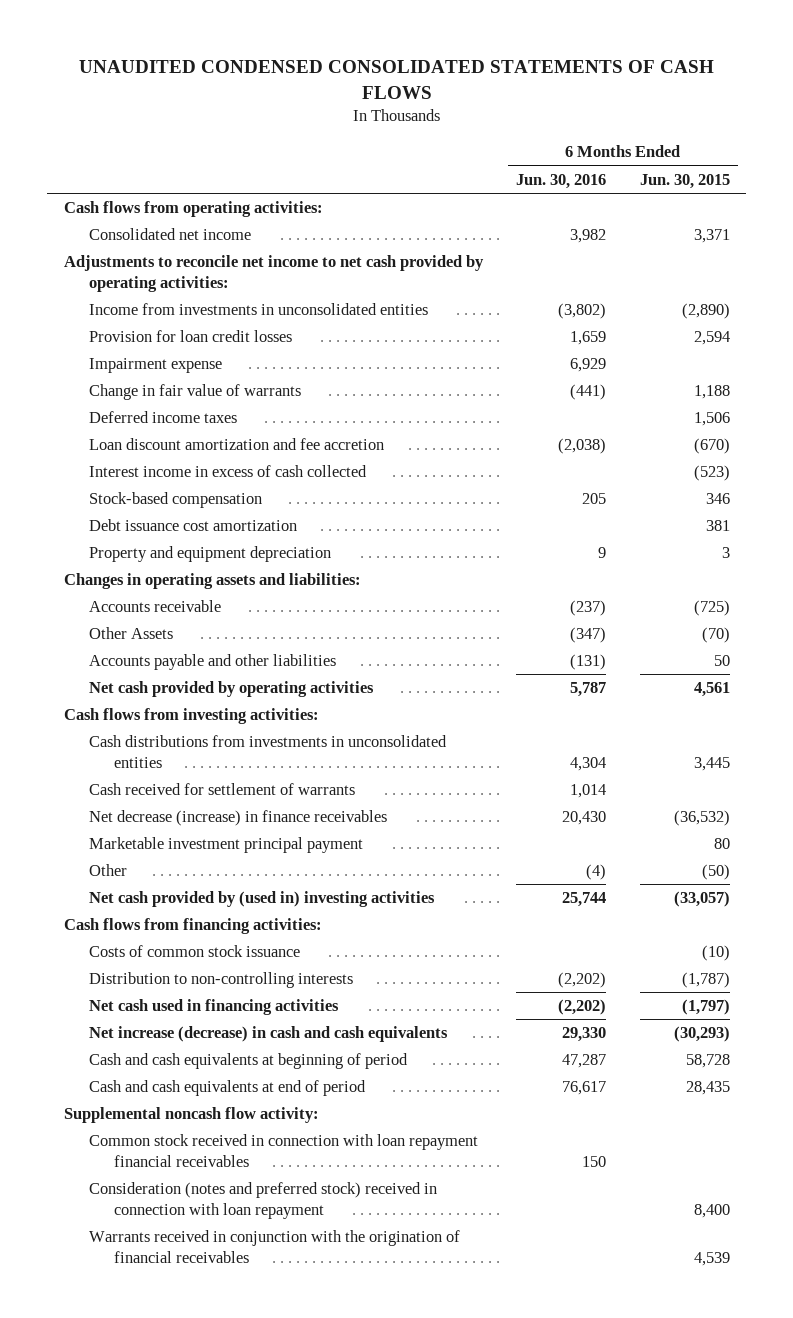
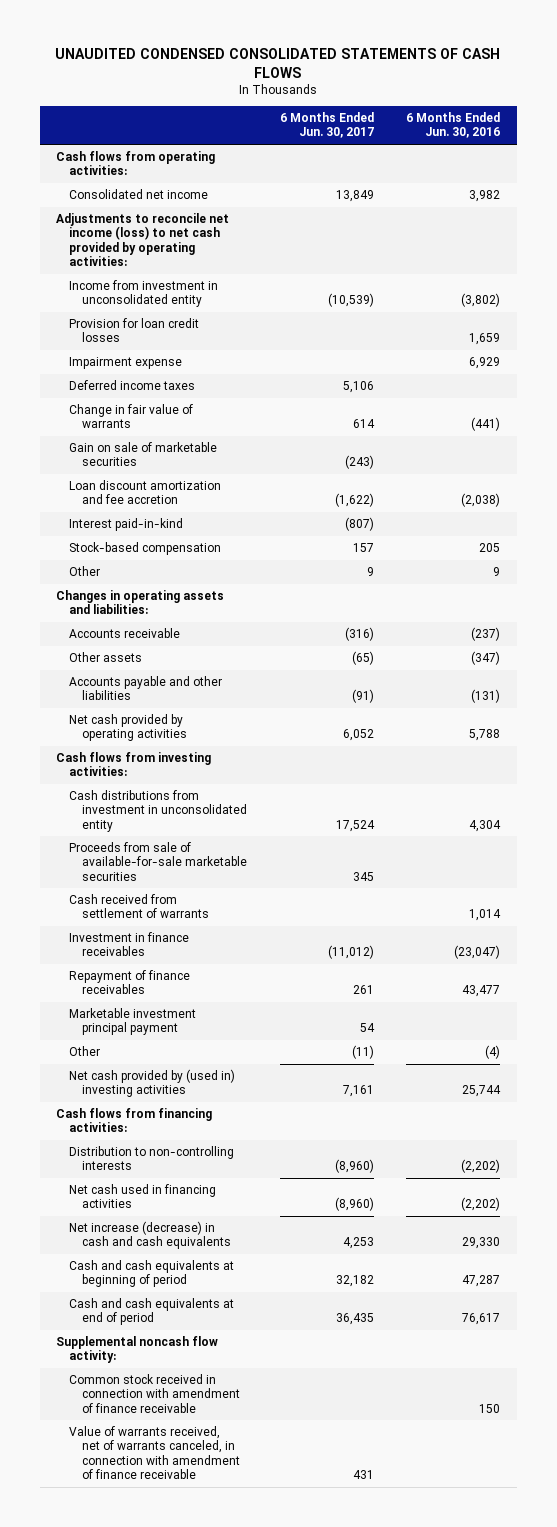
[639,173,730,189] Jun. 30, 2015 -> none
none -> [279,112,374,139] 6 Months Ended Jun. 30, 2017
[63,255,484,292] Adjustments to reconcile net income to net cash provided by operating activities: -> [56,213,230,267] Adjustments to reconcile net income (loss) to net cash provided by operating activities:
[89,303,429,316] Income from investments in unconsolidated entities -> [69,280,219,308] Income from investment in unconsolidated entity
[89,384,302,401] Change in fair value of warrants -> [69,404,194,429] Change in fair value of warrants
none -> [69,442,218,467] Gain on sale of marketable securities
[89,465,368,478] Interest income in excess of cash collected -> [69,518,184,532] Interest paid-in-kind
[89,519,298,532] Debt issuance cost amortization -> none
[89,546,332,563] Property and equipment depreciation -> none
none -> [69,566,101,577] Other
[89,627,174,640] Other Assets -> [69,652,143,663] Other assets
[570,682,607,698] 5,787 -> [469,729,501,742] 5,788
[89,810,388,827] Net decrease (increase) in finance receivables -> none
[89,735,448,768] Cash distributions from investments in unconsolidated entities -> [69,790,248,832] Cash distributions from investment in unconsolidated entity
none -> [69,842,248,881] Proceeds from sale of available-for-sale marketable securities
[89,783,356,796] Cash received for settlement of warrants -> [69,894,210,919] Cash received from settlement of warrants
none -> [69,932,190,957] Investment in finance receivables
none -> [69,970,191,995] Repayment of finance receivables
[89,945,301,958] Costs of common stock issuance -> none
[89,1134,479,1167] Common stock received in connection with loan repayment financial receivables -> none
[89,1182,438,1219] Consideration (notes and preferred stock) received in connection with loan repayment -> none
[89,1230,461,1263] Warrants received in conjunction with the origination of financial receivables -> none
none -> [69,1374,241,1413] Common stock received in connection with amendment of finance receivable
none -> [69,1426,241,1480] Value of warrants received, net of warrants canceled, in connection with amendment of finance receivable

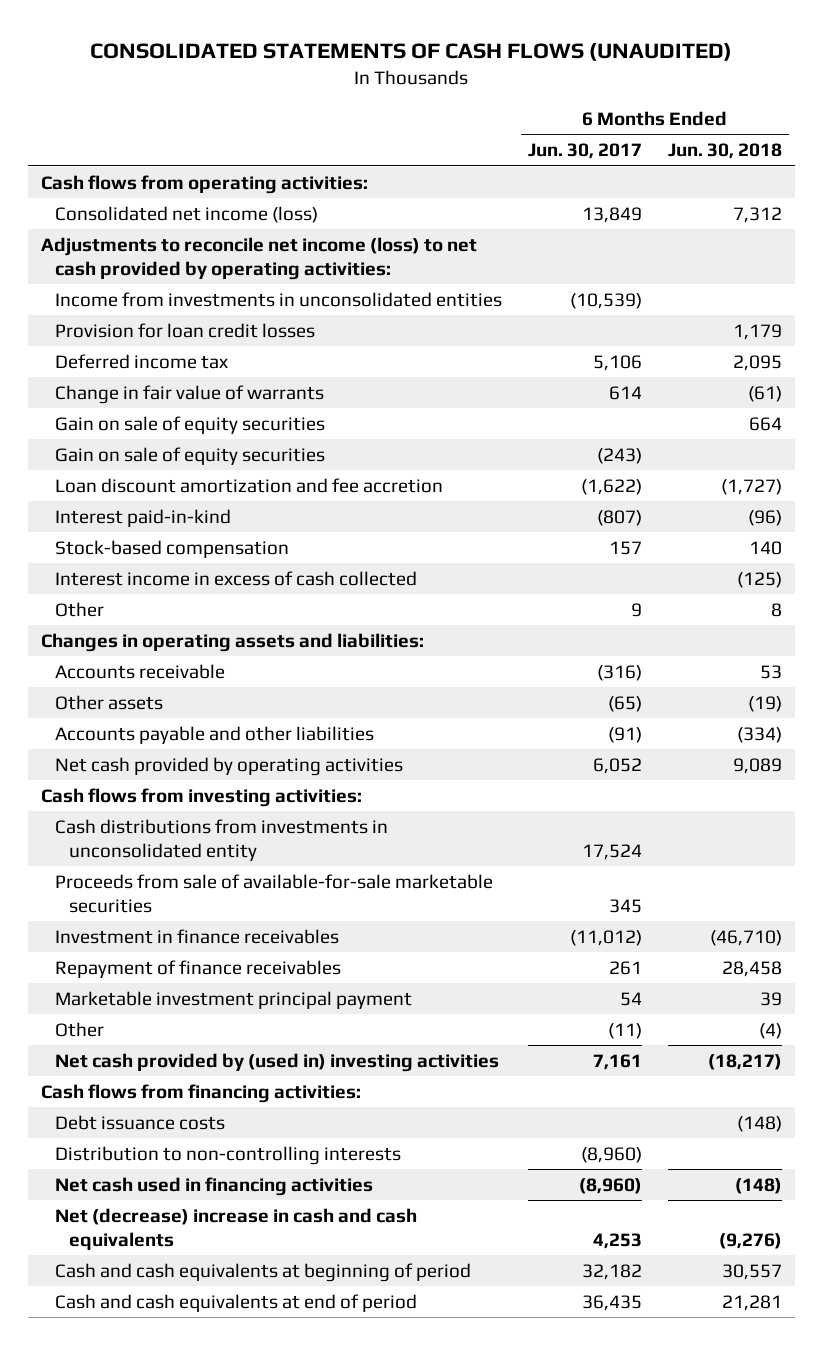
[55,47,501,78] UNAUDITED CONDENSED CONSOLIDATED STATEMENTS OF CASH FLOWS -> [90,42,733,61] CONSOLIDATED STATEMENTS OF CASH FLOWS (UNAUDITED)
[406,112,501,139] 6 Months Ended Jun. 30, 2016 -> none
none -> [668,143,783,160] Jun. 30, 2018
[69,189,209,200] Consolidated net income -> [54,205,318,223] Consolidated net income (loss)
[69,280,219,308] Income from investment in unconsolidated entity -> [54,291,502,307] Income from investments in unconsolidated entities
[69,357,183,370] Impairment expense -> none
[69,380,196,391] Deferred income taxes -> [54,353,228,369] Deferred income tax
none -> [54,415,325,434] Gain on sale of equity securities
[69,442,218,467] Gain on sale of marketable securities -> [54,446,325,465] Gain on sale of equity securities
none -> [54,570,417,586] Interest income in excess of cash collected
[69,790,248,832] Cash distributions from investment in unconsolidated entity -> [54,818,388,861] Cash distributions from investments in unconsolidated entity
[69,894,210,919] Cash received from settlement of warrants -> none
none -> [54,1114,225,1130] Debt issuance costs
[69,1221,232,1250] Net increase (decrease) in cash and cash equivalents -> [54,1207,417,1250] Net (decrease) increase in cash and cash equivalents
[56,1336,219,1364] Supplemental noncash flow activity: -> none
[69,1374,241,1413] Common stock received in connection with amendment of finance receivable -> none
[69,1426,241,1480] Value of warrants received, net of warrants canceled, in connection with amendment of finance receivable -> none

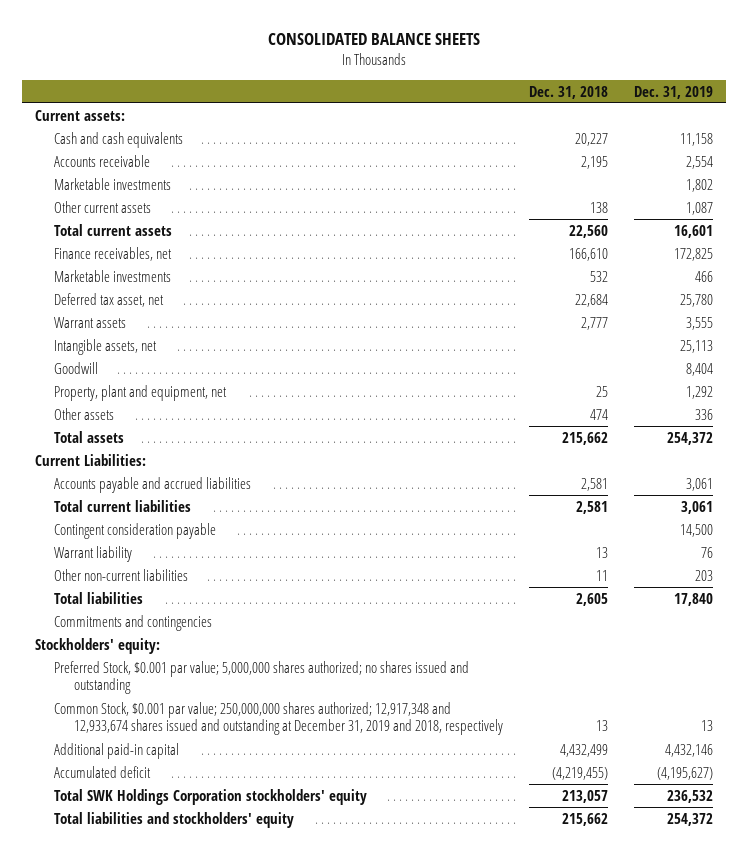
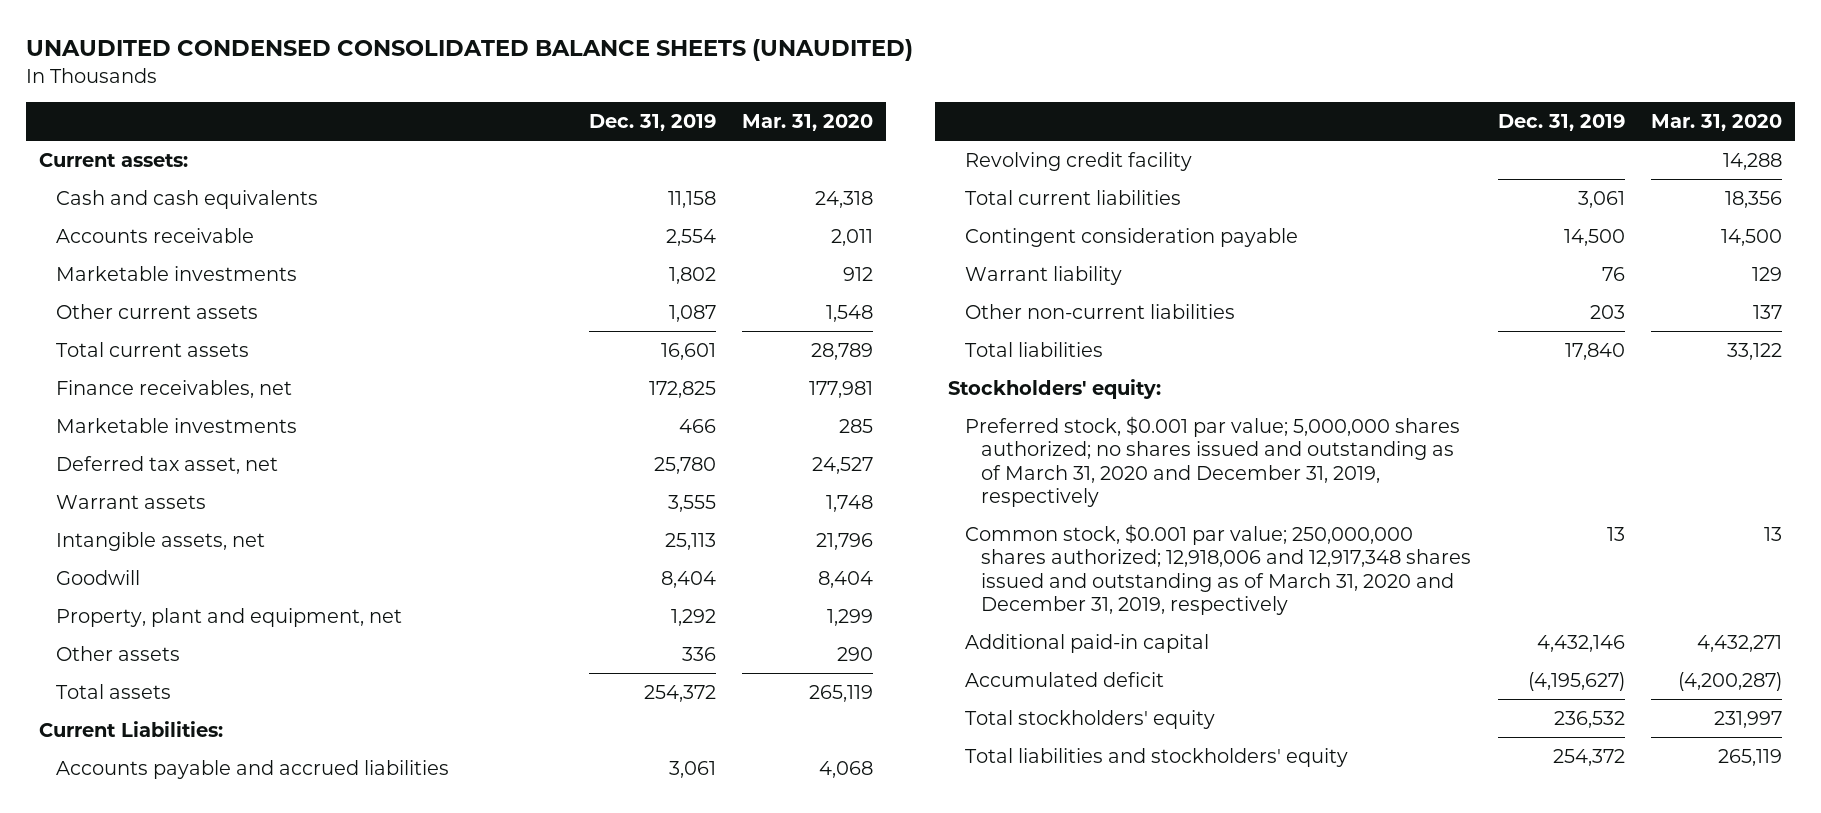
[267,32,480,45] CONSOLIDATED BALANCE SHEETS -> [26,39,914,62] UNAUDITED CONDENSED CONSOLIDATED BALANCE SHEETS (UNAUDITED)
[528,85,608,99] Dec. 31, 2018 -> none
none -> [741,114,873,132] Mar. 31, 2020
none -> [964,151,1192,171] Revolving credit facility
[54,614,213,631] Commitments and contingencies -> none
[54,660,470,695] Preferred Stock, $0.001 par value; 5,000,000 shares authorized; no shares issued and outstanding -> [964,415,1460,508] Preferred stock, $0.001 par value; 5,000,000 shares authorized; no shares issued and outstanding as of March 31, 2020 and December 31, 2019, respectively
[54,701,503,736] Common Stock, $0.001 par value; 250,000,000 shares authorized; 12,917,348 and 12,933,674 shares issued and outstanding at December 31, 2019 and 2018, respectively -> [964,523,1472,616] Common stock, $0.001 par value; 250,000,000 shares authorized; 12,918,006 and 12,917,348 shares issued and outstanding as of March 31, 2020 and December 31, 2019, respectively
[54,788,368,805] Total SWK Holdings Corporation stockholders' equity -> [964,709,1215,729] Total stockholders' equity

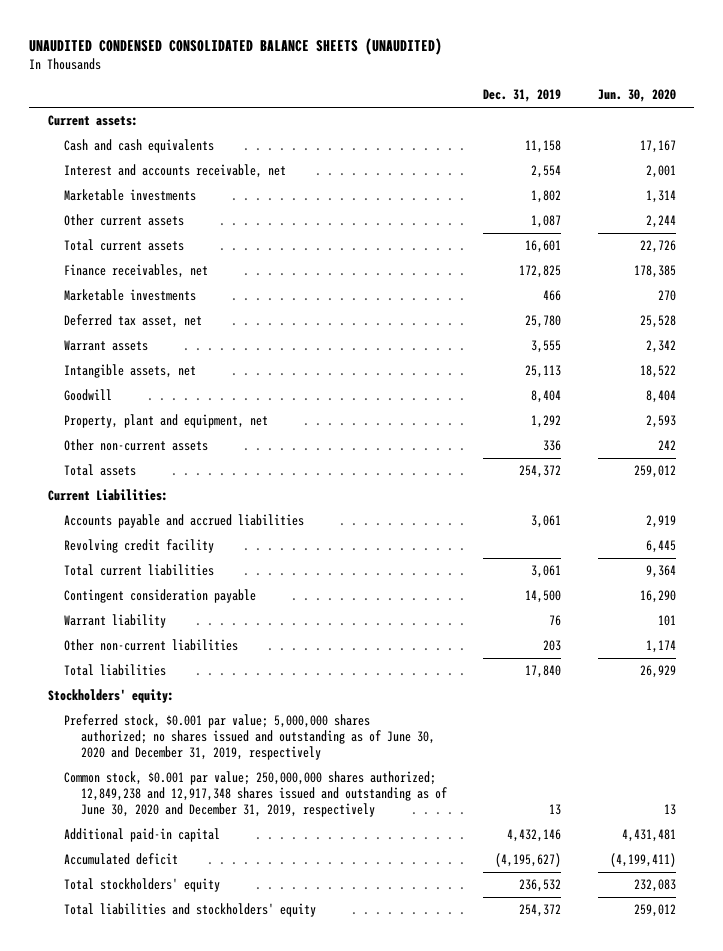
[741,114,873,132] Mar. 31, 2020 -> none
none -> [597,89,676,103] Jun. 30, 2020
[55,227,254,243] Accounts receivable -> [64,164,287,179] Interest and accounts receivable, net
[55,645,180,661] Other assets -> [64,439,209,452] Other non-current assets
[964,415,1460,508] Preferred stock, $0.001 par value; 5,000,000 shares authorized; no shares issued and outstanding as of March 31, 2020 and December 31, 2019, respectively -> [64,714,436,761] Preferred stock, $0.001 par value; 5,000,000 shares authorized; no shares issued and outstanding as of June 30, 2020 and December 31, 2019, respectively
[964,523,1472,616] Common stock, $0.001 par value; 250,000,000 shares authorized; 12,918,006 and 12,917,348 shares issued and outstanding as of March 31, 2020 and December 31, 2019, respectively -> [64,771,448,818] Common stock, $0.001 par value; 250,000,000 shares authorized; 12,849,238 and 12,917,348 shares issued and outstanding as of June 30, 2020 and December 31, 2019, respectively

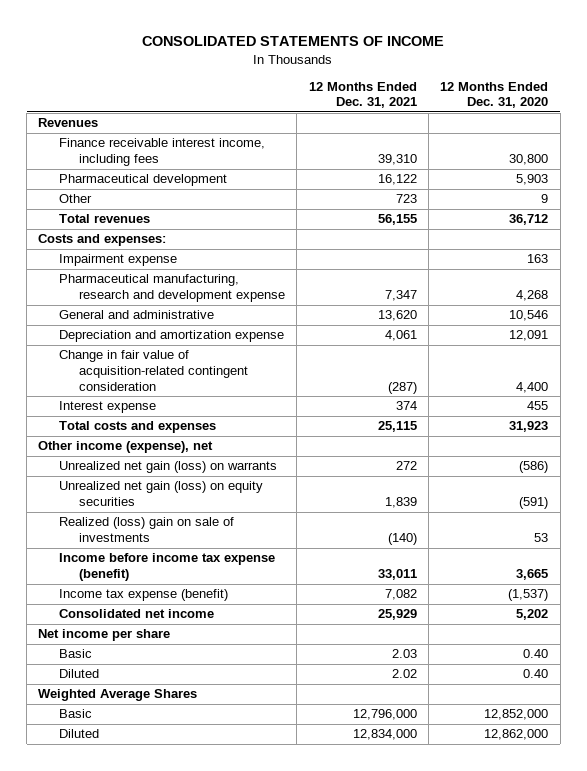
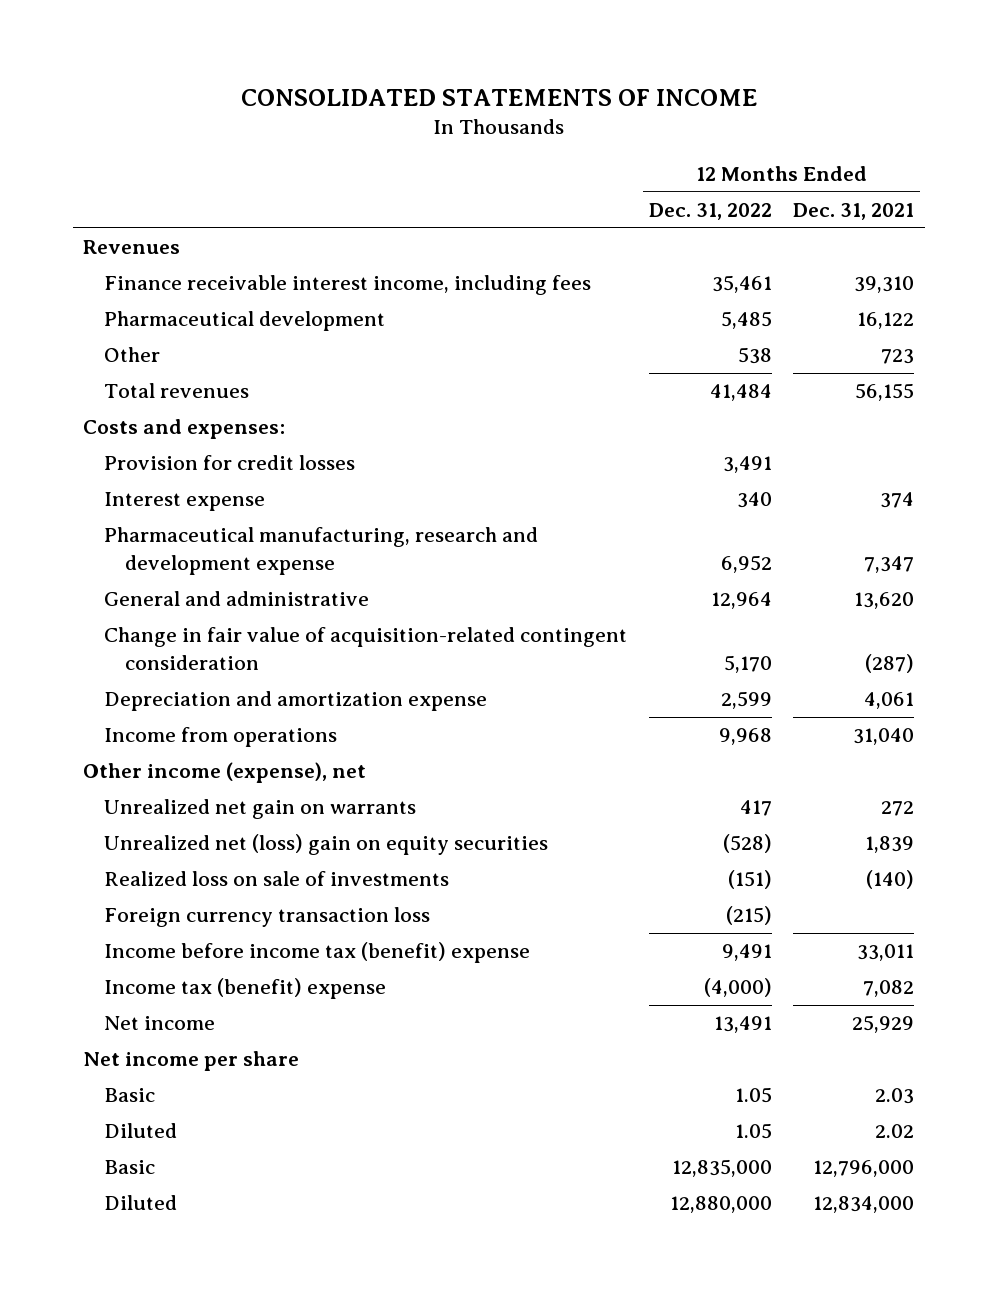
[440,81,549,109] 12 Months Ended Dec. 31, 2020 -> none
none -> [648,203,772,221] Dec. 31, 2022
[58,254,177,267] Impairment expense -> none
none -> [104,455,356,471] Provision for credit losses
[58,401,156,414] Interest expense -> [104,492,266,512] Interest expense
[58,421,216,434] Total costs and expenses -> none
[58,330,284,343] Depreciation and amortization expense -> [104,691,488,712] Depreciation and amortization expense
none -> [104,727,338,748] Income from operations
[58,461,277,474] Unrealized net gain (loss) on warrants -> [104,799,417,820] Unrealized net gain on warrants
[58,481,263,507] Unrealized net gain (loss) on equity securities -> [104,834,549,856] Unrealized net (loss) gain on equity securities
[58,517,234,543] Realized (loss) gain on sale of investments -> [104,871,450,887] Realized loss on sale of investments
none -> [104,907,431,928] Foreign currency transaction loss
[58,553,275,582] Income before income tax expense (benefit) -> [104,942,531,964] Income before income tax (benefit) expense
[58,589,228,602] Income tax expense (benefit) -> [104,978,387,1000] Income tax (benefit) expense
[58,609,214,619] Consolidated net income -> [104,1016,216,1031] Net income
[38,689,198,702] Weighted Average Shares -> none

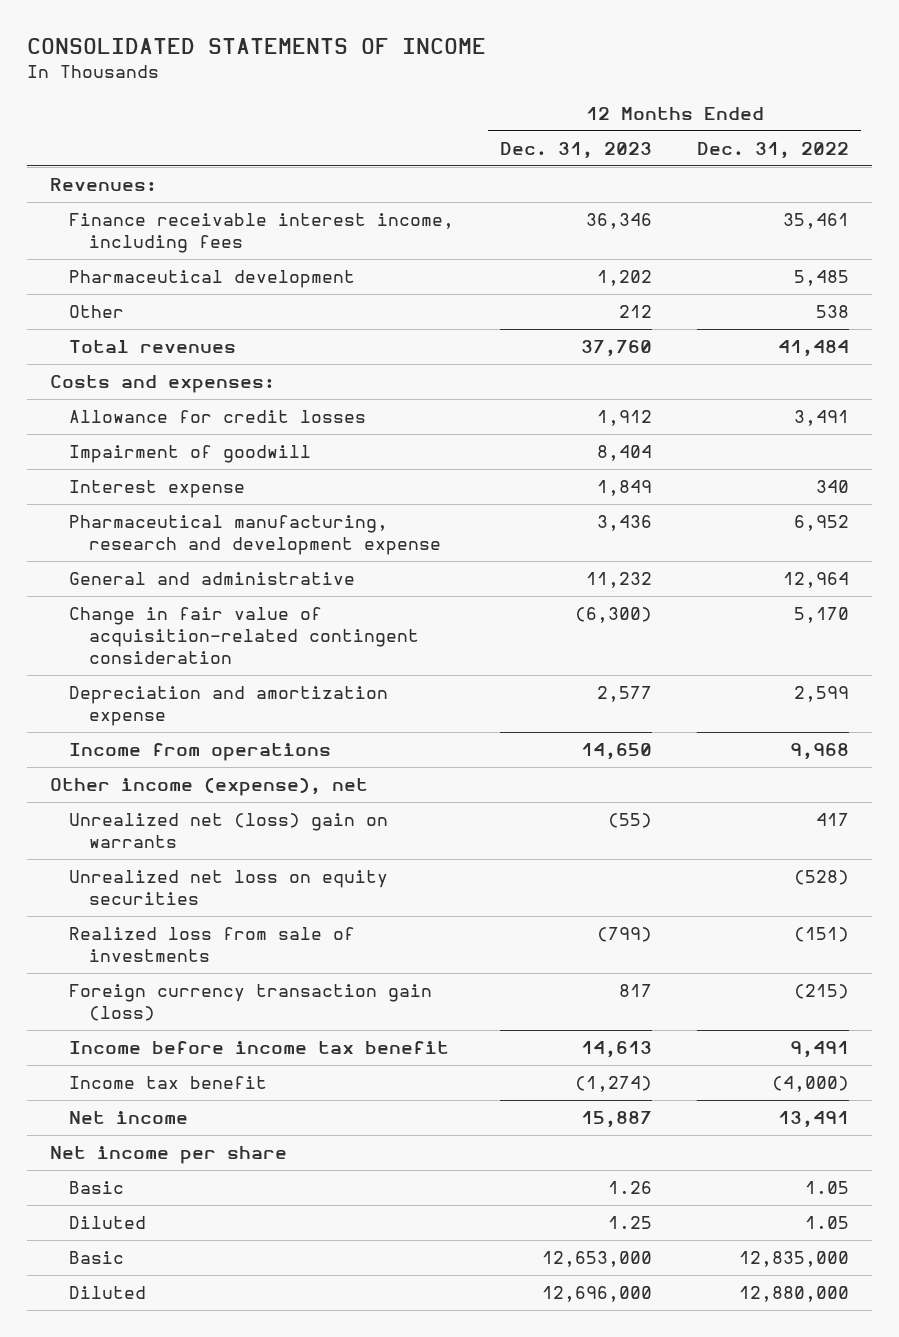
[793,203,915,221] Dec. 31, 2021 -> none
none -> [499,141,652,159] Dec. 31, 2023
[83,240,181,255] Revenues -> [49,178,157,192] Revenues:
[104,455,356,471] Provision for credit losses -> [69,410,367,424] Allowance for credit losses
none -> [69,445,312,464] Impairment of goodwill
[104,799,417,820] Unrealized net gain on warrants -> [69,813,389,849] Unrealized net (loss) gain on warrants
[104,834,549,856] Unrealized net (loss) gain on equity securities -> [69,870,389,906] Unrealized net loss on equity securities
[104,871,450,887] Realized loss on sale of investments -> [69,927,356,963] Realized loss from sale of investments
[104,907,431,928] Foreign currency transaction loss -> [69,984,433,1022] Foreign currency transaction gain (loss)
[104,942,531,964] Income before income tax (benefit) expense -> [69,1041,450,1055] Income before income tax benefit
[104,978,387,1000] Income tax (benefit) expense -> [69,1076,268,1090] Income tax benefit

